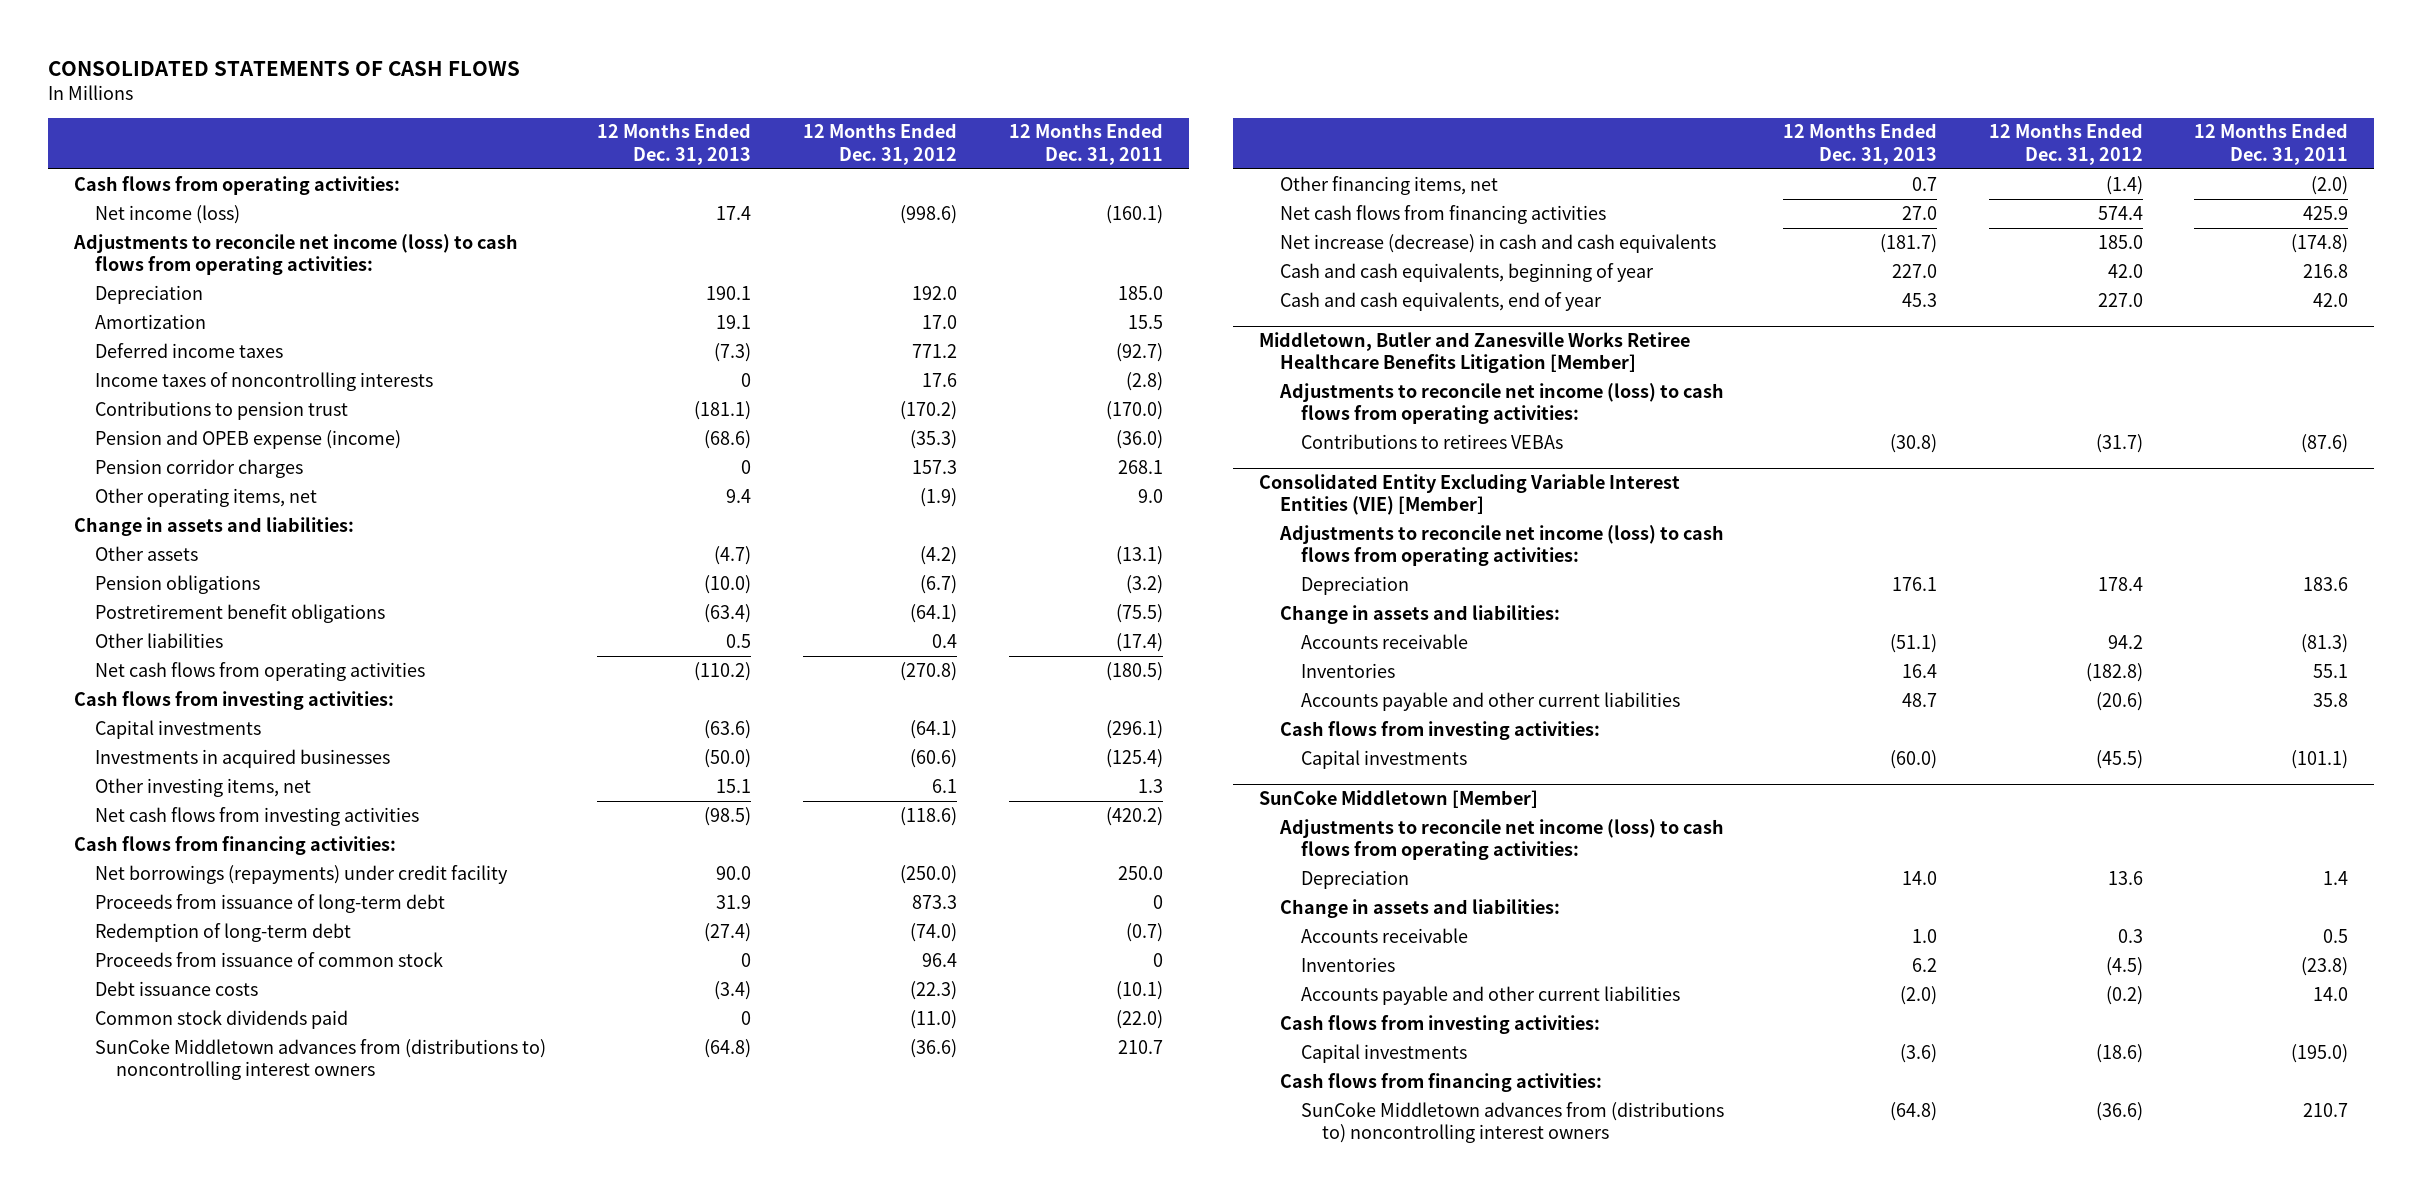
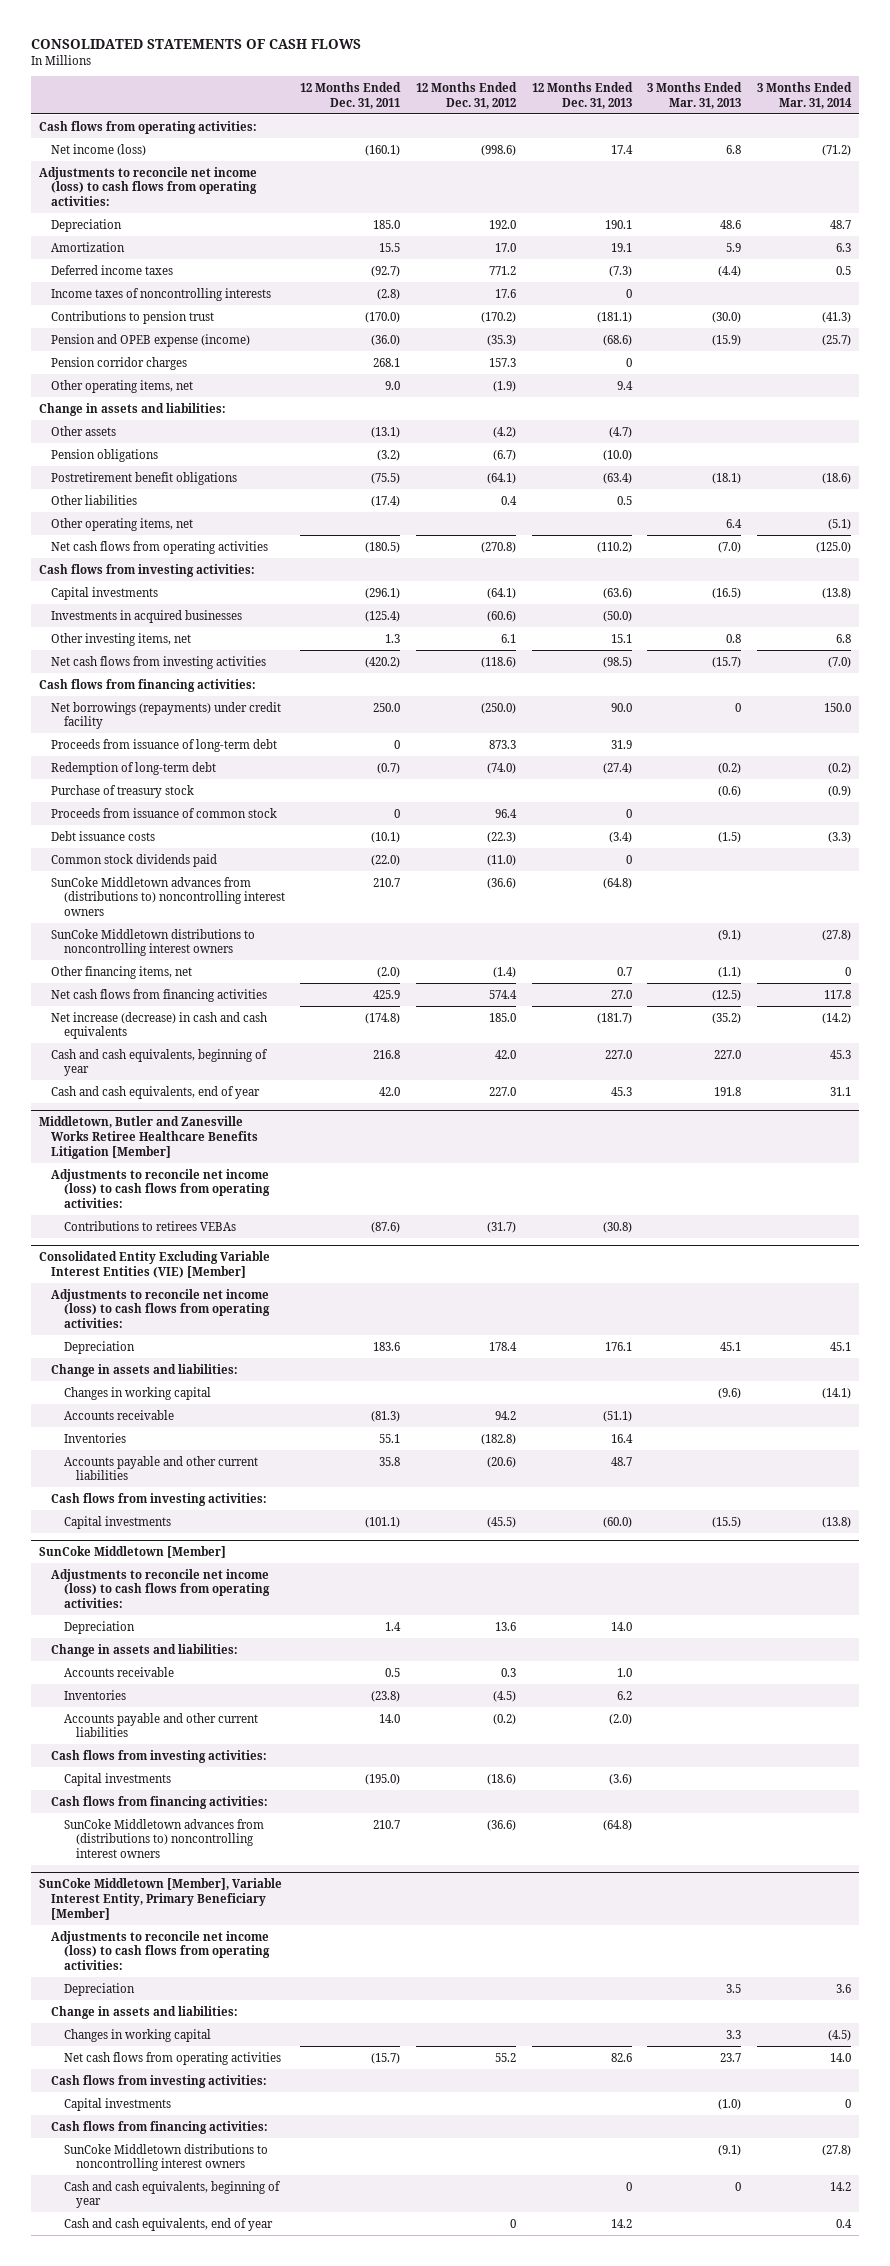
none -> [647,81,743,109] 3 Months Ended Mar. 31, 2013
none -> [757,81,853,109] 3 Months Ended Mar. 31, 2014
none -> [51,517,194,531] Other operating items, net
none -> [51,784,195,798] Purchase of treasury stock
none -> [51,928,256,957] SunCoke Middletown distributions to noncontrolling interest owners
none -> [63,1386,211,1400] Changes in working capital
none -> [38,1877,282,1920] SunCoke Middletown [Member], Variable Interest Entity, Primary Beneficiary [Member]
none -> [51,1930,270,1971] Adjustments to reconcile net income (loss) to cash flows from operating activities:
none -> [63,1982,135,1996] Depreciation
none -> [51,2005,239,2019] Change in assets and liabilities:
none -> [63,2028,211,2042] Changes in working capital
none -> [63,2051,281,2065] Net cash flows from operating activities
none -> [51,2074,268,2088] Cash flows from investing activities:
none -> [63,2097,171,2111] Capital investments
none -> [51,2120,269,2134] Cash flows from financing activities:
none -> [63,2143,268,2172] SunCoke Middletown distributions to noncontrolling interest owners
none -> [63,2180,281,2209] Cash and cash equivalents, beginning of year
none -> [63,2217,273,2231] Cash and cash equivalents, end of year

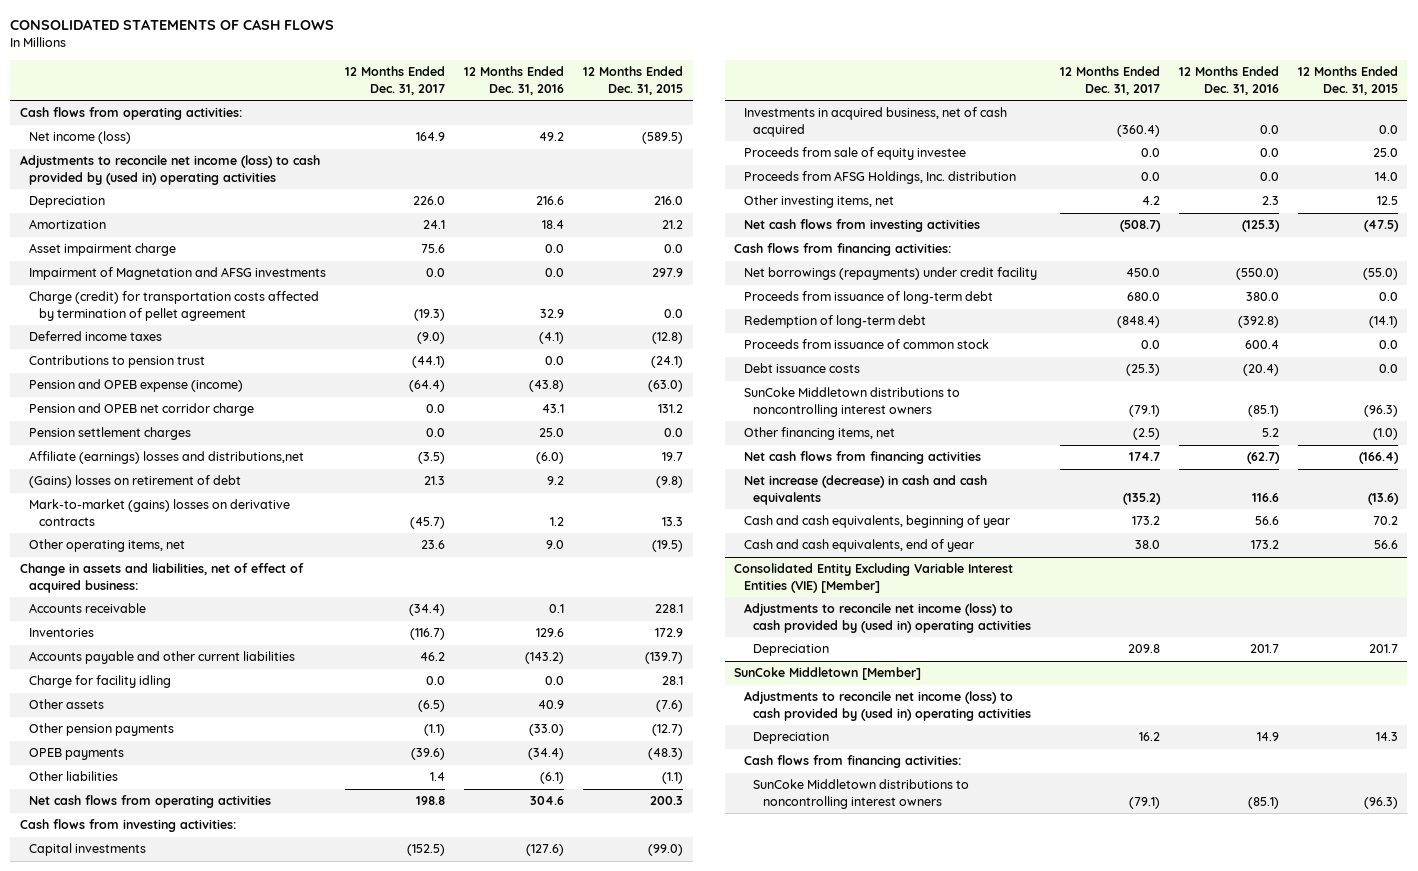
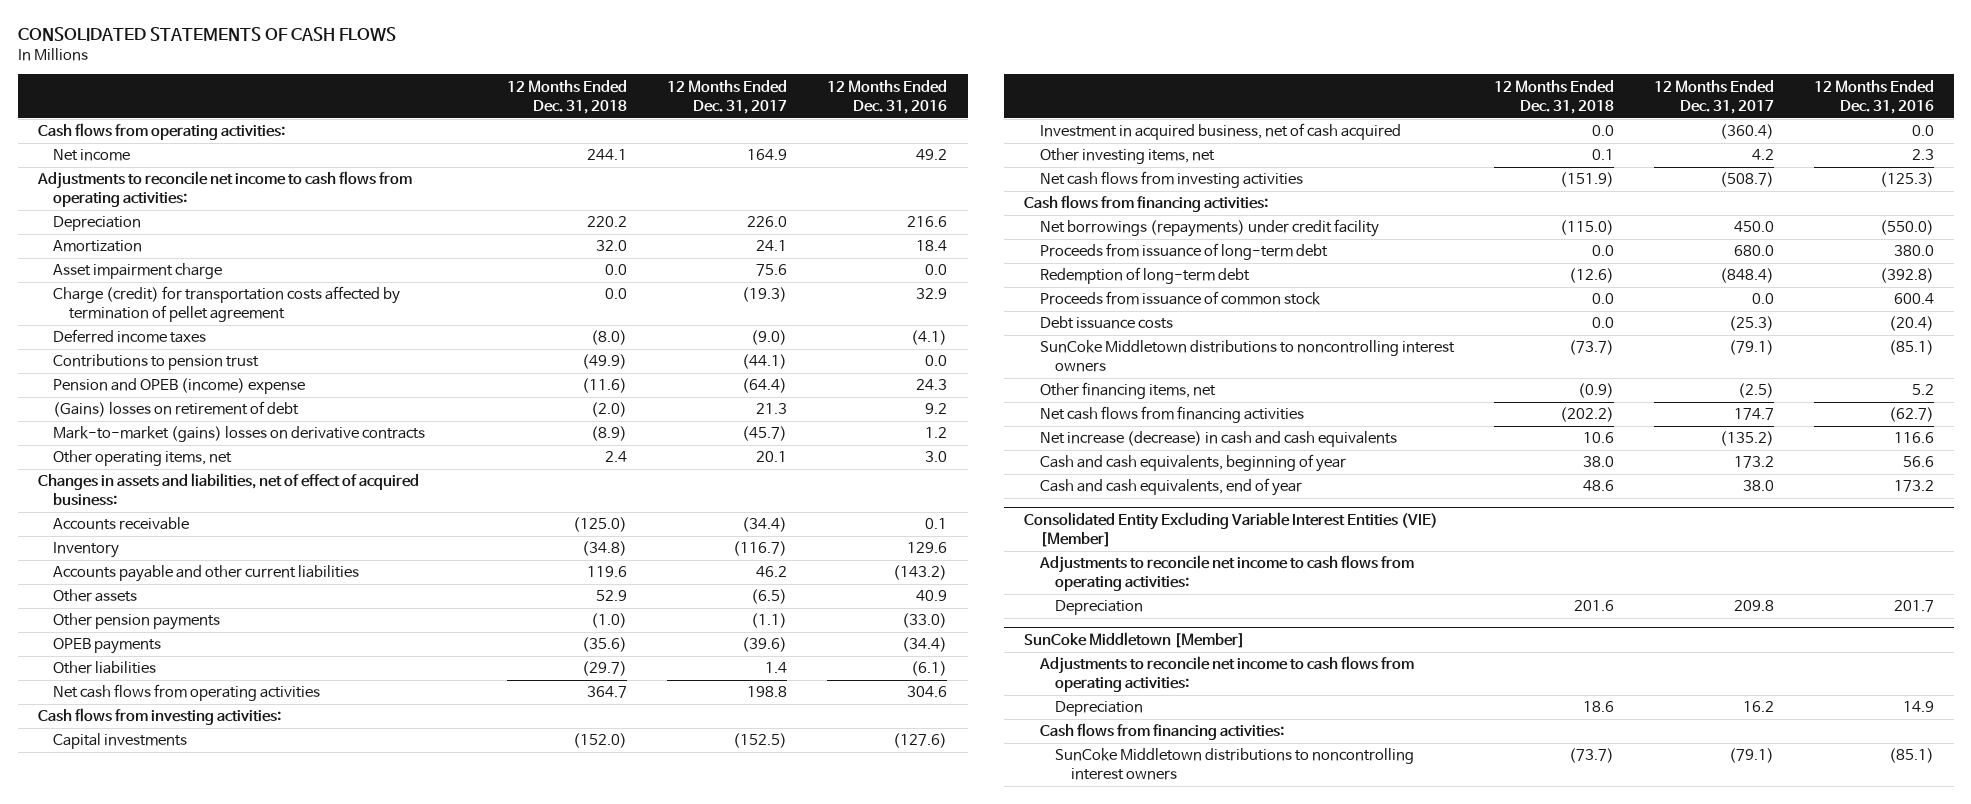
[583,66,684,95] 12 Months Ended Dec. 31, 2015 -> none
none -> [507,79,628,114] 12 Months Ended Dec. 31, 2018
[29,131,132,145] Net income (loss) -> [53,149,131,162] Net income
[19,155,320,185] Adjustments to reconcile net income (loss) to cash provided by (used in) operating activities -> [36,171,412,208] Adjustments to reconcile net income to cash flows from operating activities:
[29,267,327,281] Impairment of Magnetation and AFSG investments -> none
[29,403,255,417] Pension and OPEB net corridor charge -> none
[29,427,192,441] Pension settlement charges -> none
[29,451,305,465] Affiliate (earnings) losses and distributions,net -> none
[29,379,244,393] Pension and OPEB expense (income) -> [53,378,306,395] Pension and OPEB (income) expense
[529,380,565,393] (43.8) -> [916,379,948,391] 24.3
[421,540,446,550] 23.6 -> [756,451,788,463] 20.1
[546,540,565,550] 9.0 -> [925,451,948,463] 3.0
[19,563,304,593] Change in assets and liabilities, net of effect of acquired business: -> [37,473,419,507] Changes in assets and liabilities, net of effect of acquired business:
[29,628,95,638] Inventories -> [53,542,120,559] Inventory
[29,675,172,689] Charge for facility idling -> none
[743,147,966,161] Proceeds from sale of equity investee -> none
[743,171,1016,185] Proceeds from AFSG Holdings, Inc. distribution -> none
[743,107,1007,137] Investments in acquired business, net of cash acquired -> [1039,123,1401,141] Investment in acquired business, net of cash acquired
[743,603,1032,633] Adjustments to reconcile net income (loss) to cash provided by (used in) operating activities -> [1038,555,1414,592] Adjustments to reconcile net income to cash flows from operating activities:
[743,691,1032,721] Adjustments to reconcile net income (loss) to cash provided by (used in) operating activities -> [1038,656,1414,693] Adjustments to reconcile net income to cash flows from operating activities:

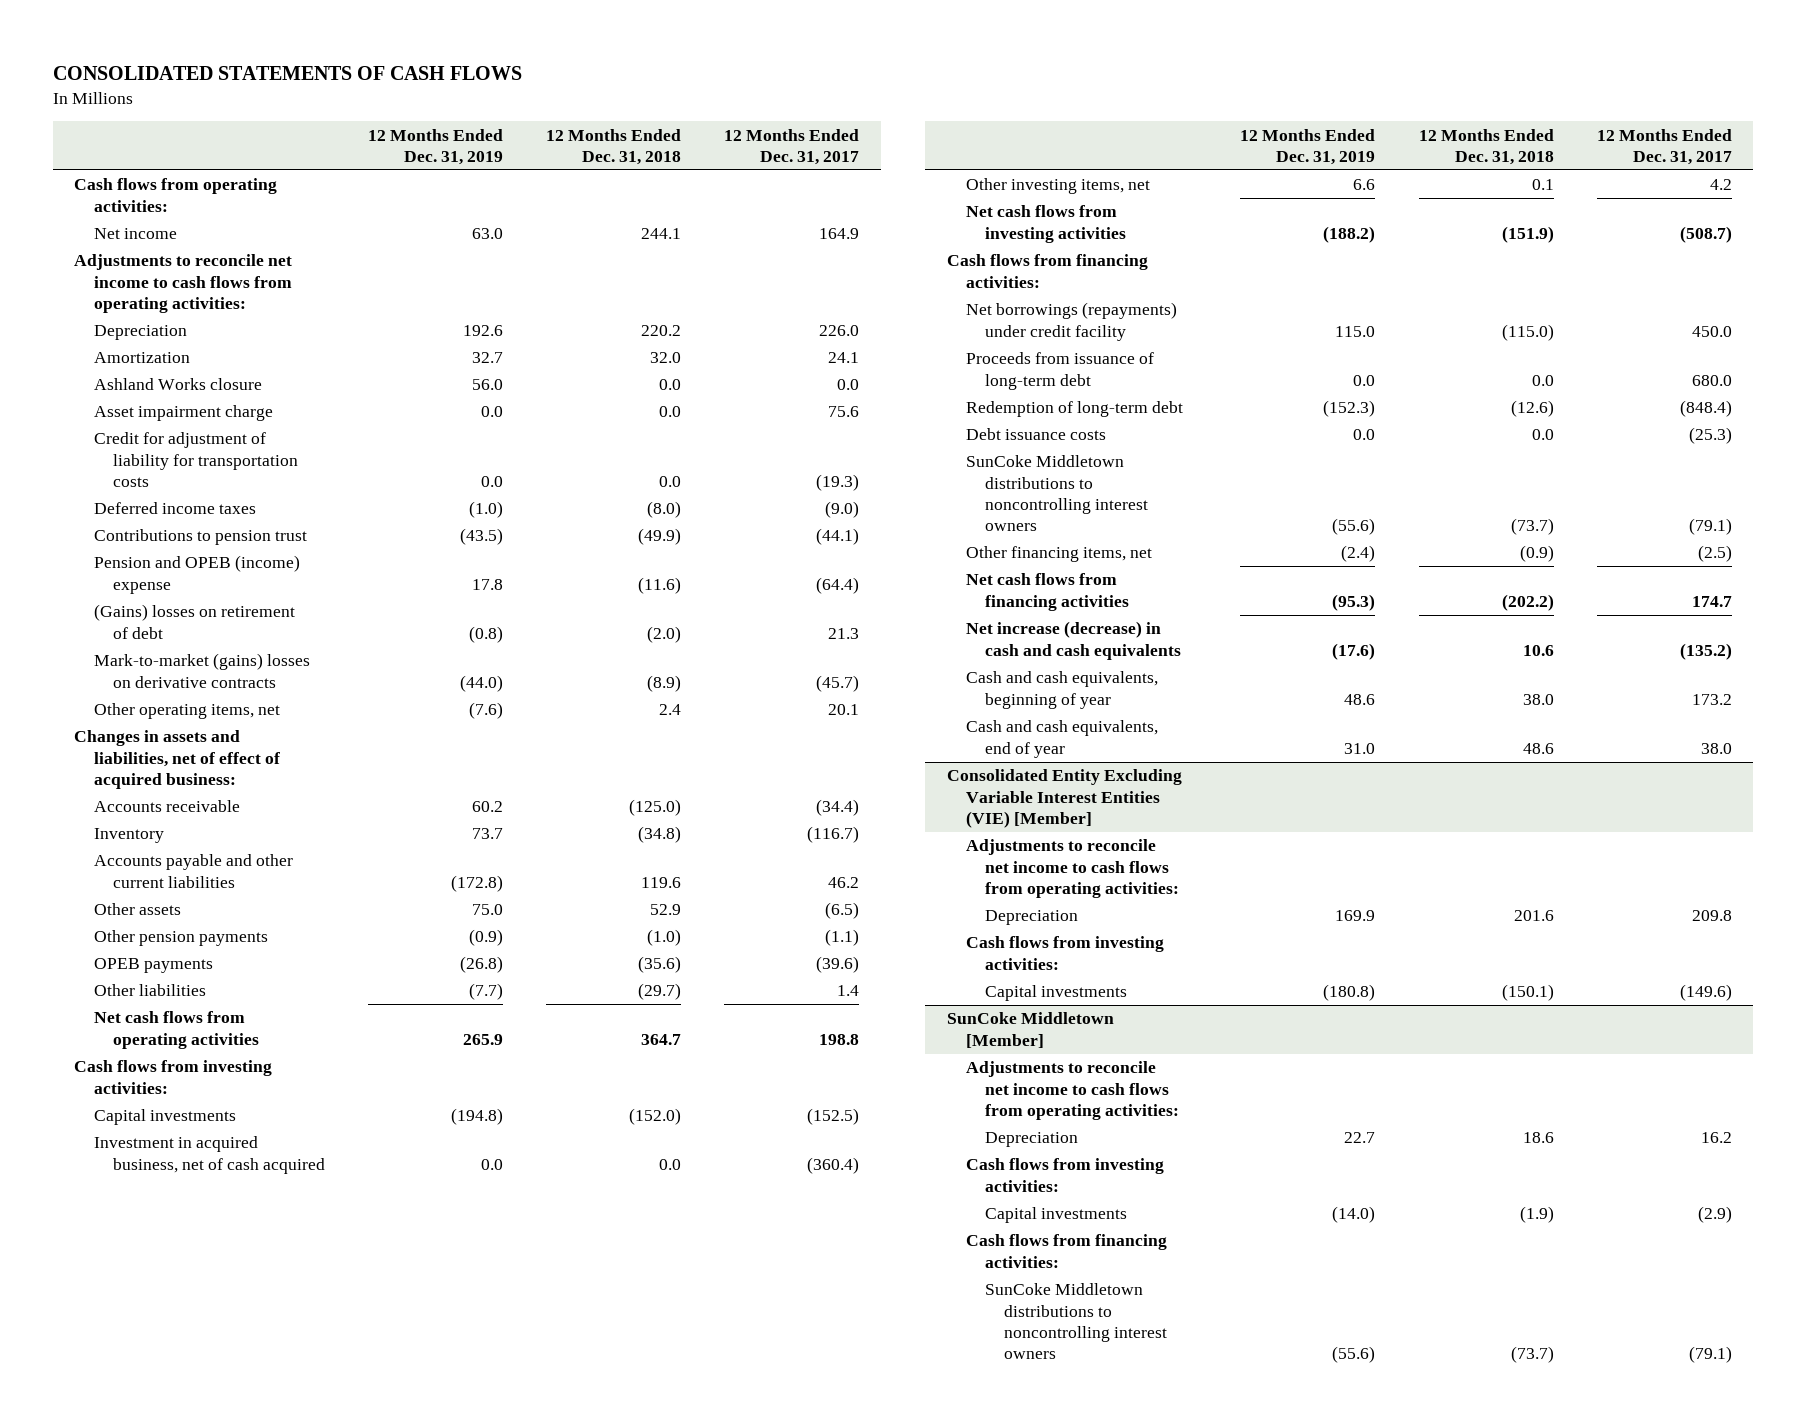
[827,79,948,114] 12 Months Ended Dec. 31, 2016 -> none
none -> [368,128,504,166] 12 Months Ended Dec. 31, 2019
none -> [93,378,262,391] Ashland Works closure
[53,286,401,323] Charge (credit) for transportation costs affected by termination of pellet agreement -> [93,432,298,487] Credit for adjustment of liability for transportation costs
[1039,291,1321,306] Proceeds from issuance of common stock -> none
none -> [965,936,1164,970] Cash flows from investing activities:
none -> [985,985,1128,1002] Capital investments
none -> [965,1158,1164,1192] Cash flows from investing activities:
none -> [985,1207,1128,1224] Capital investments

